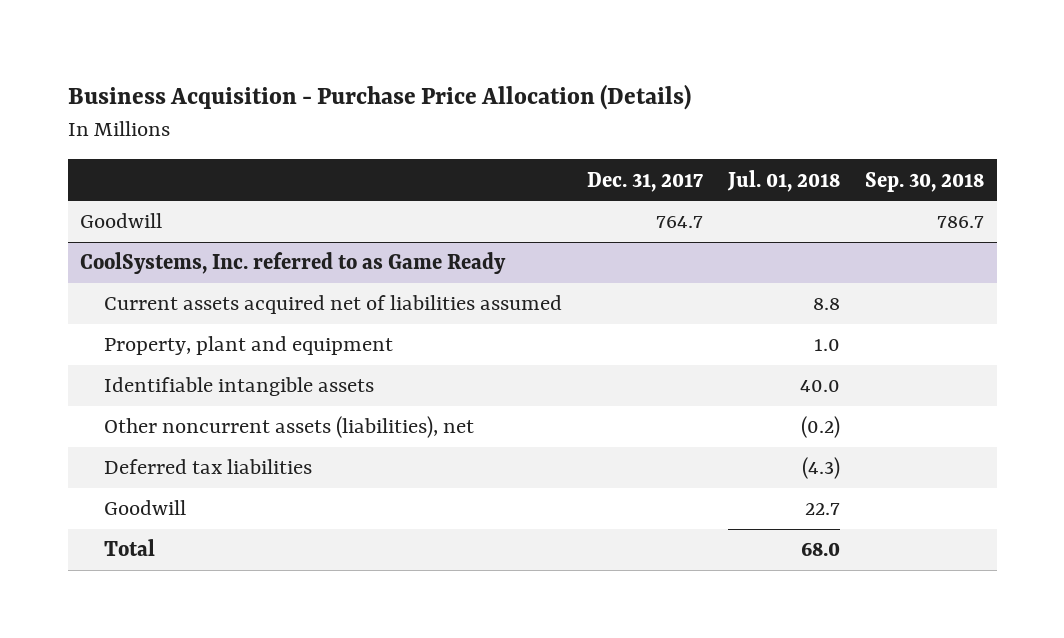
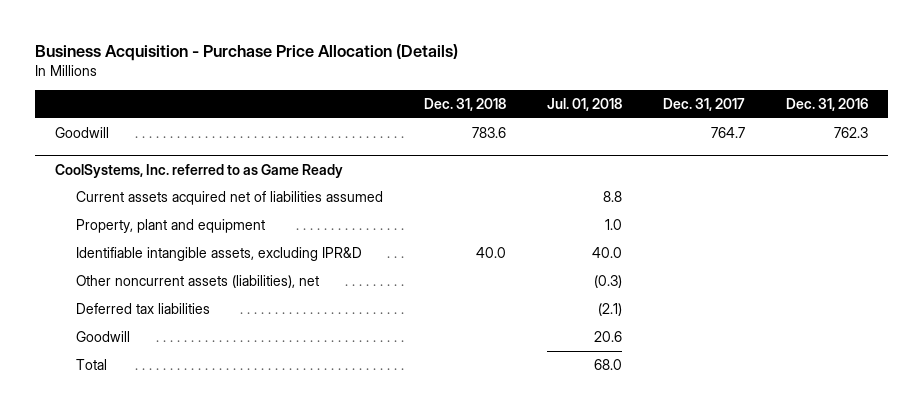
[865,171,985,192] Sep. 30, 2018 -> none
none -> [424,97,507,111] Dec. 31, 2018
none -> [785,97,868,111] Dec. 31, 2016
[104,377,375,397] Identifiable intangible assets -> [76,247,363,262] Identifiable intangible assets, excluding IPR&D
[801,416,841,439] (0.2) -> [594,275,623,289] (0.3)
[802,457,841,480] (4.3) -> [598,303,623,317] (2.1)
[805,503,841,516] 22.7 -> [594,331,623,343] 20.6

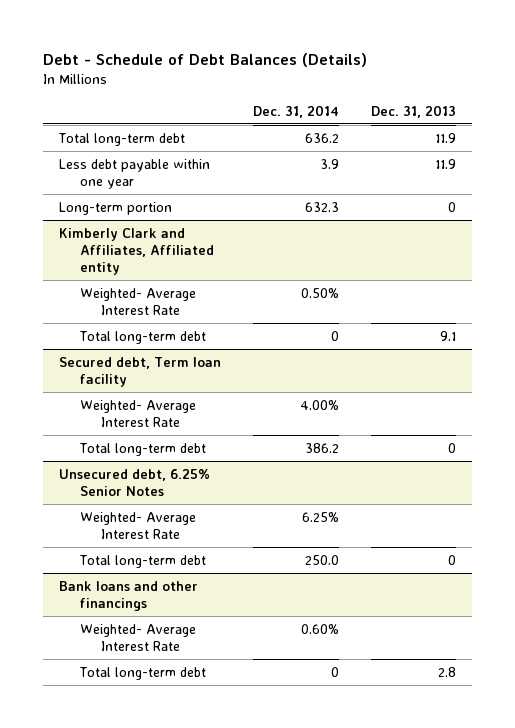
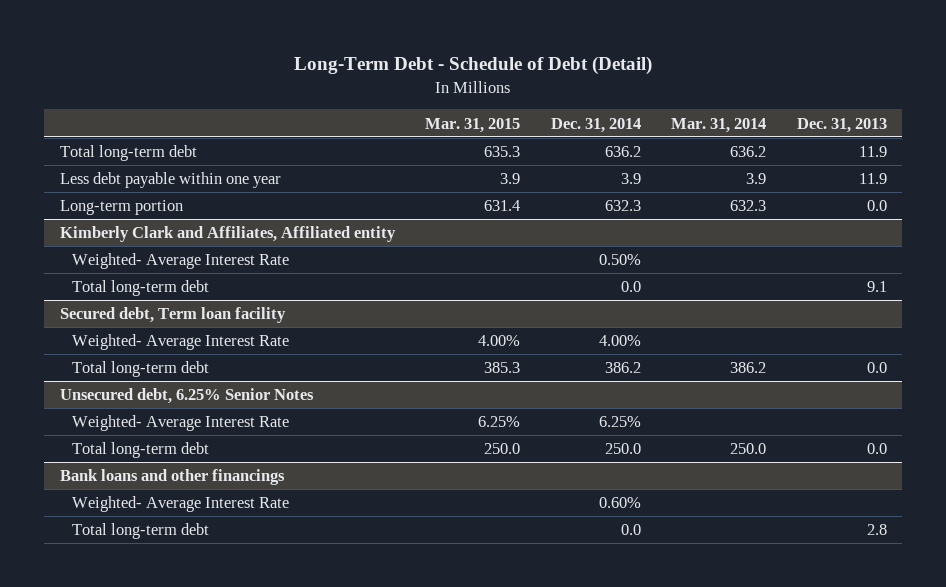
[43,53,368,68] Debt - Schedule of Debt Balances (Details) -> [294,56,653,76] Long-Term Debt - Schedule of Debt (Detail)
none -> [425,117,521,133] Mar. 31, 2015
none -> [671,117,767,133] Mar. 31, 2014
[447,201,456,212] 0 -> [866,200,887,212] 0.0
[330,330,339,341] 0 -> [620,281,641,293] 0.0
[447,442,456,453] 0 -> [866,362,887,374] 0.0
[447,554,456,565] 0 -> [866,443,887,455] 0.0
[330,666,339,677] 0 -> [620,524,641,536] 0.0

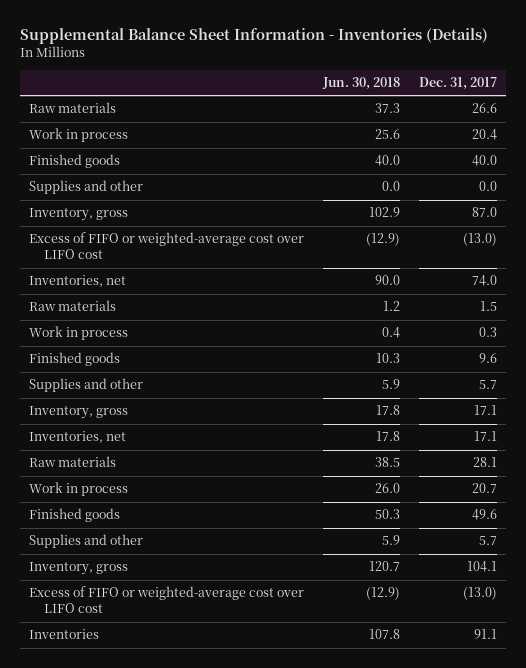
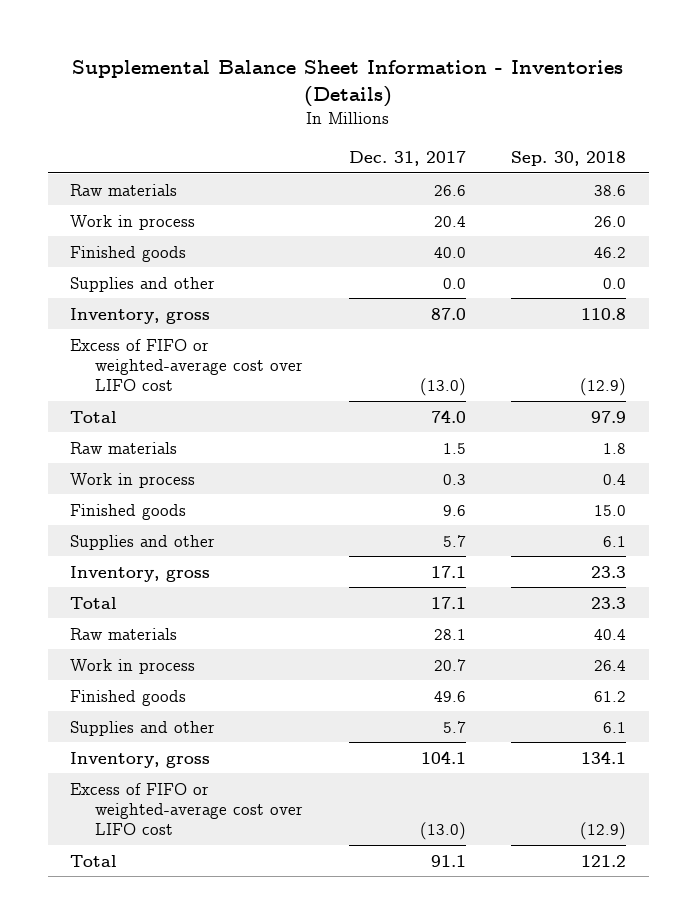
[321,76,400,90] Jun. 30, 2018 -> none
none -> [511,150,627,166] Sep. 30, 2018
[29,275,127,288] Inventories, net -> [70,410,118,423] Total
[29,431,127,444] Inventories, net -> [70,596,118,609] Total
[29,629,100,640] Inventories -> [70,854,118,867] Total

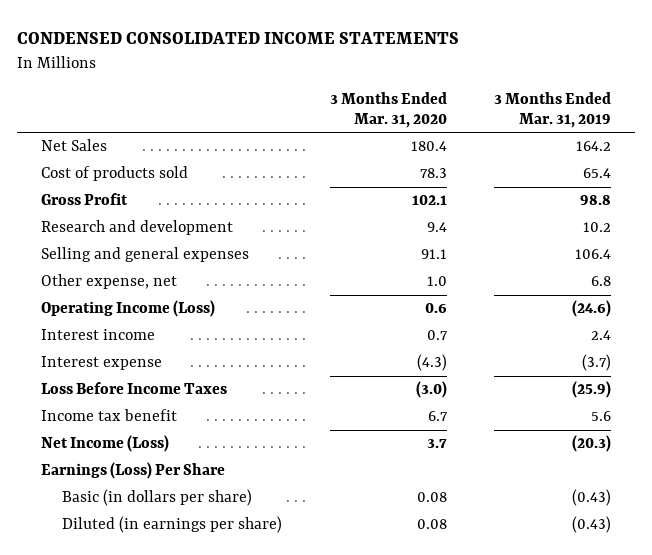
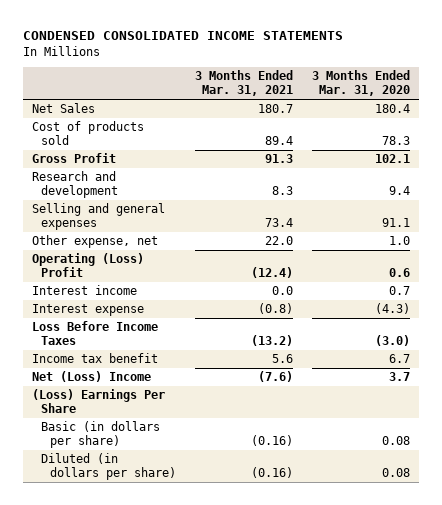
[494,91,612,129] 3 Months Ended Mar. 31, 2019 -> none
none -> [195,70,294,97] 3 Months Ended Mar. 31, 2021
[41,300,216,318] Operating Income (Loss) -> [32,253,145,278] Operating (Loss) Profit
[41,435,170,453] Net Income (Loss) -> [32,371,152,383] Net (Loss) Income
[41,462,226,480] Earnings (Loss) Per Share -> [32,389,166,414] (Loss) Earnings Per Share
[62,516,283,534] Diluted (in earnings per share) -> [41,453,177,481] Diluted (in dollars per share)

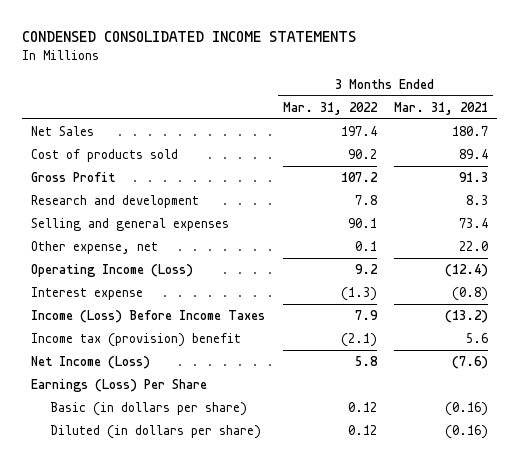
[311,70,410,97] 3 Months Ended Mar. 31, 2020 -> none
none -> [282,101,378,115] Mar. 31, 2022
[32,285,138,296] Interest income -> none
[32,253,145,278] Operating (Loss) Profit -> [30,264,193,278] Operating Income (Loss)
[32,321,159,346] Loss Before Income Taxes -> [30,310,265,324] Income (Loss) Before Income Taxes
[32,353,159,364] Income tax benefit -> [30,333,241,348] Income tax (provision) benefit
[32,371,152,383] Net (Loss) Income -> [30,356,150,370] Net Income (Loss)
[32,389,166,414] (Loss) Earnings Per Share -> [30,379,207,393] Earnings (Loss) Per Share

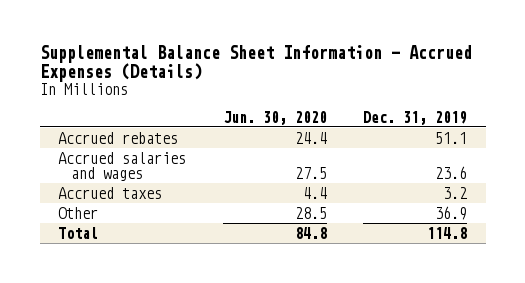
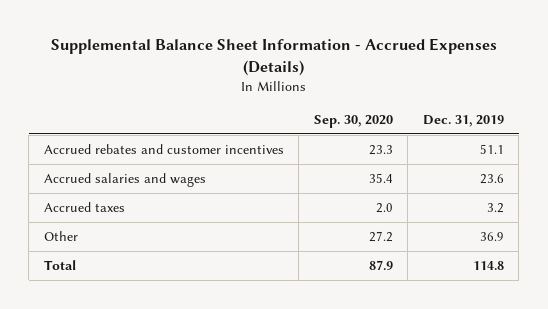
[222,110,327,125] Jun. 30, 2020 -> none
none -> [313,114,393,128] Sep. 30, 2020
[57,131,178,144] Accrued rebates -> [43,143,284,154] Accrued rebates and customer incentives

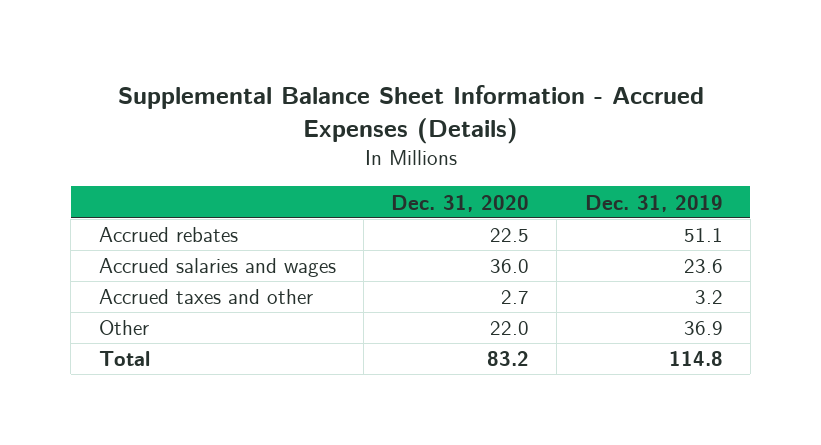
[313,114,393,128] Sep. 30, 2020 -> none
none -> [391,194,530,212] Dec. 31, 2020
[43,143,284,154] Accrued rebates and customer incentives -> [98,227,238,243] Accrued rebates
[43,201,125,212] Accrued taxes -> [98,289,313,305] Accrued taxes and other

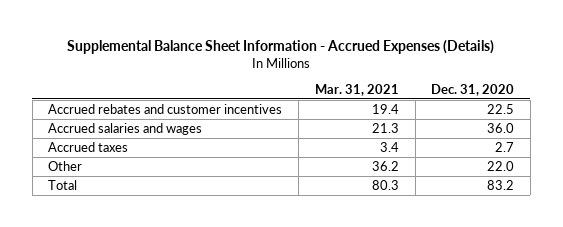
[584,194,723,212] Dec. 31, 2019 -> none
none -> [314,83,399,96] Mar. 31, 2021
[98,227,238,243] Accrued rebates -> [48,103,283,114] Accrued rebates and customer incentives
[98,289,313,305] Accrued taxes and other -> [48,141,129,152] Accrued taxes

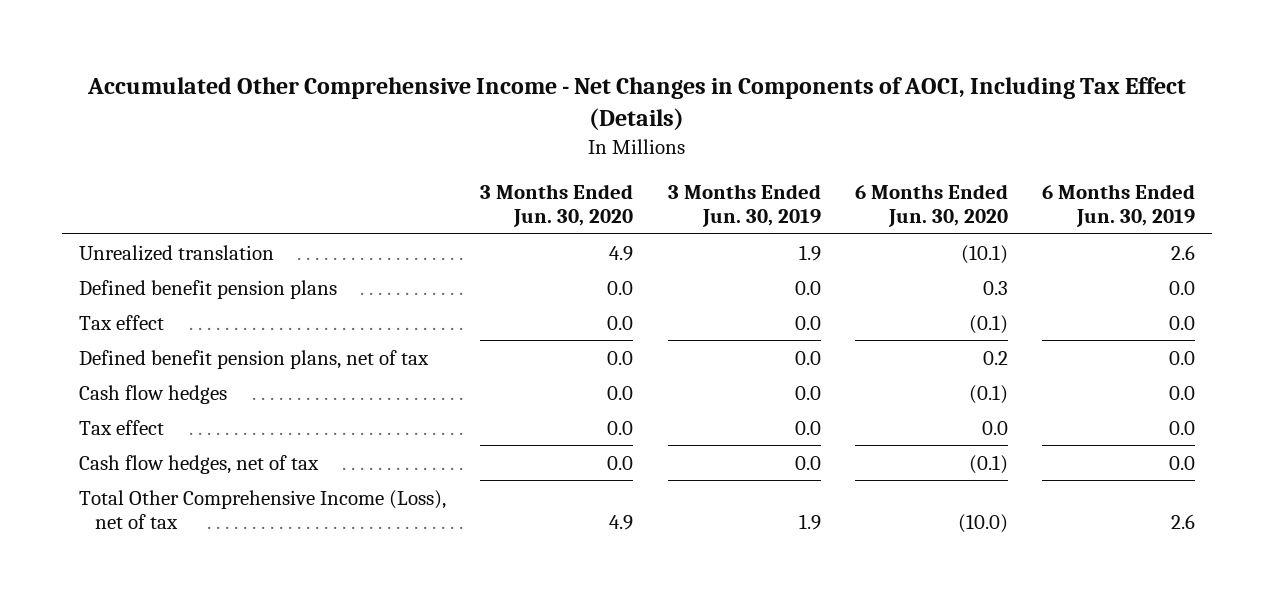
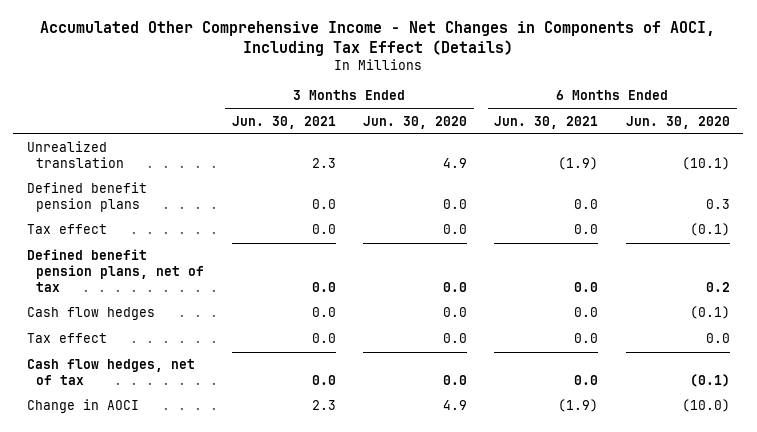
[667,184,821,228] 3 Months Ended Jun. 30, 2019 -> none
[1042,184,1196,228] 6 Months Ended Jun. 30, 2019 -> none
none -> [231,115,336,129] Jun. 30, 2021
none -> [494,115,599,129] Jun. 30, 2021
[79,489,447,529] Total Other Comprehensive Income (Loss), net of tax -> [26,399,139,414] Change in AOCI

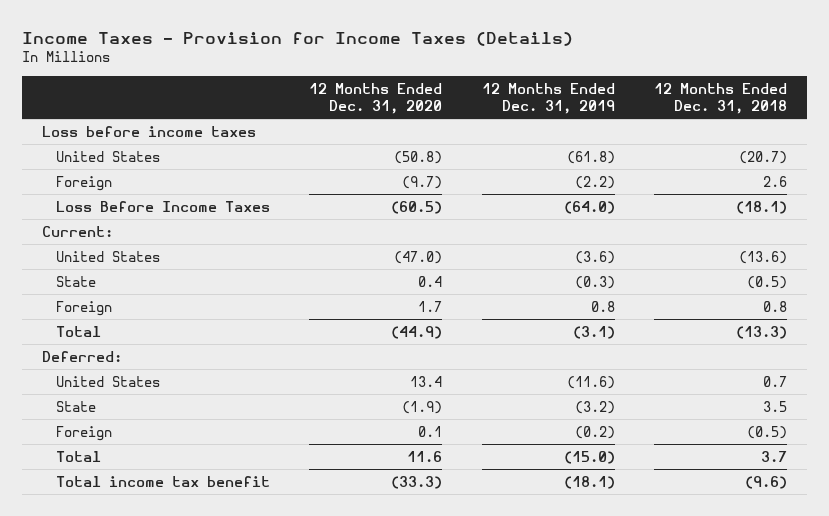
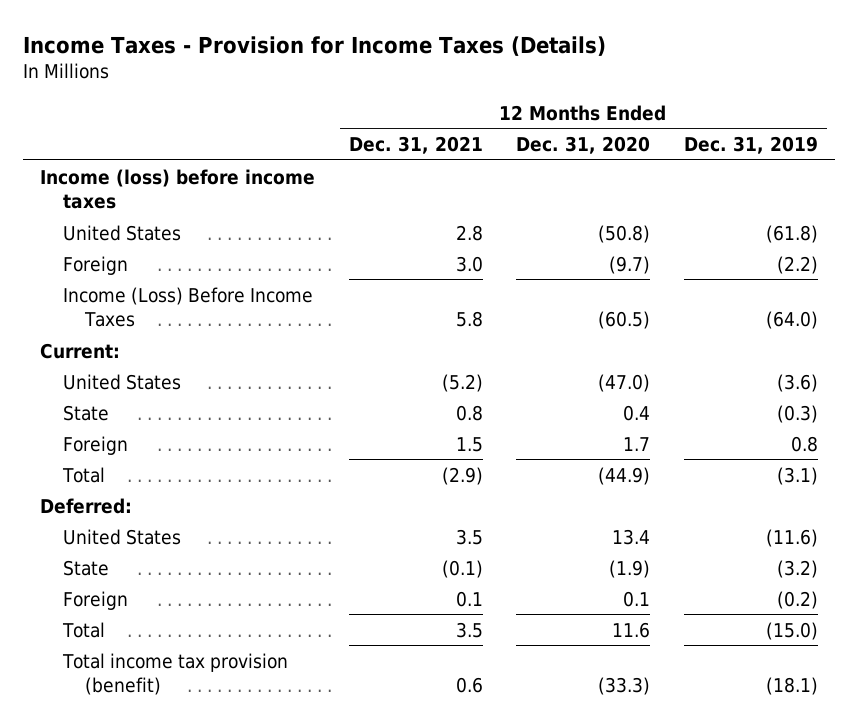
[654,82,788,114] 12 Months Ended Dec. 31, 2018 -> none
none -> [348,136,483,155] Dec. 31, 2021
[42,125,257,137] Loss before income taxes -> [40,168,316,210] Income (loss) before income taxes
[55,200,270,212] Loss Before Income Taxes -> [62,286,313,328] Income (Loss) Before Income Taxes
[55,475,270,487] Total income tax benefit -> [61,652,288,696] Total income tax provision (benefit)

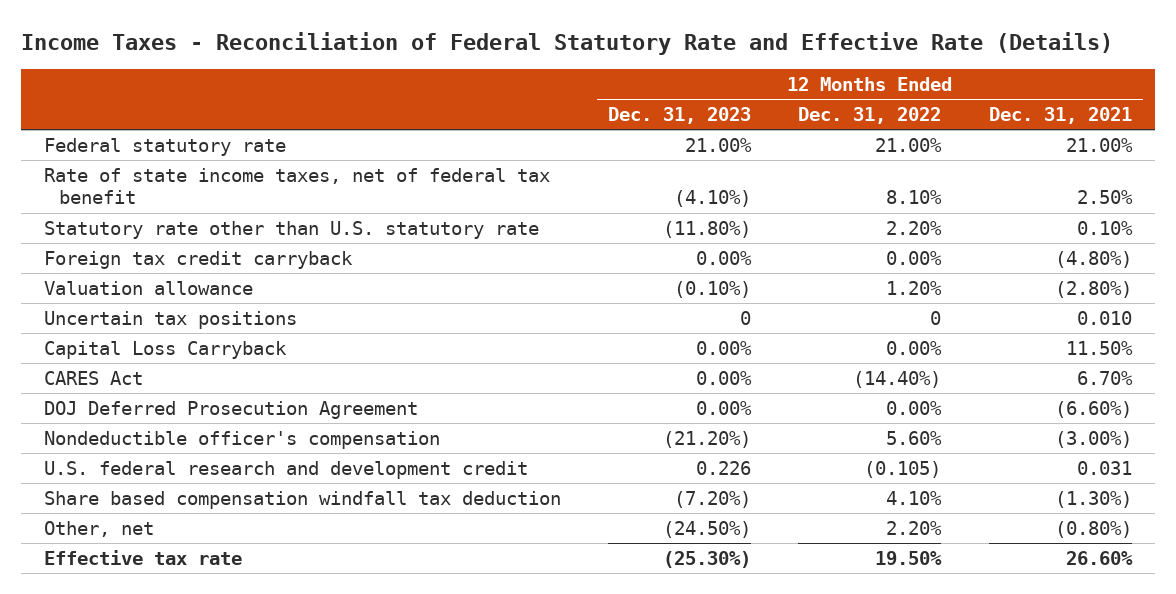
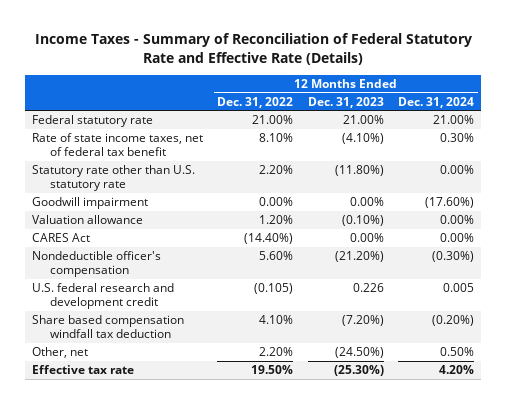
[20,31,1113,55] Income Taxes - Reconciliation of Federal Statutory Rate and Effective Rate (Details) -> [35,32,473,65] Income Taxes - Summary of Reconciliation of Federal Statutory Rate and Effective Rate (Details)
[988,107,1132,125] Dec. 31, 2021 -> none
none -> [398,96,475,108] Dec. 31, 2024
[44,251,354,270] Foreign tax credit carryback -> none
none -> [31,197,148,210] Goodwill impairment
[44,311,298,330] Uncertain tax positions -> none
[44,341,288,360] Capital Loss Carryback -> none
[44,401,419,420] DOJ Deferred Prosecution Agreement -> none

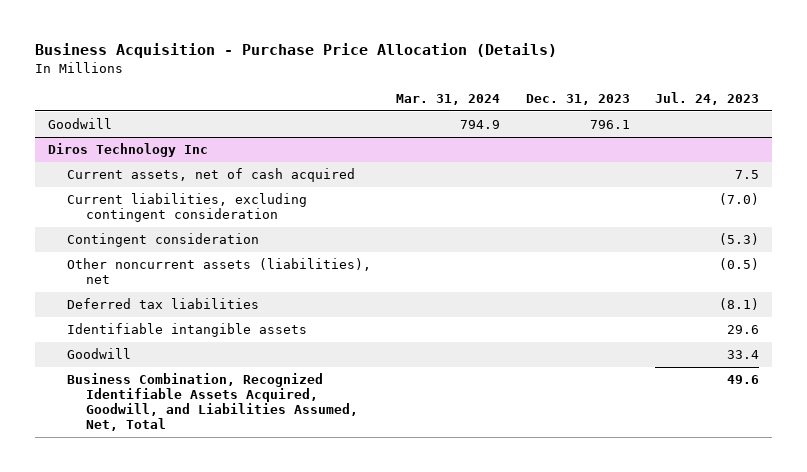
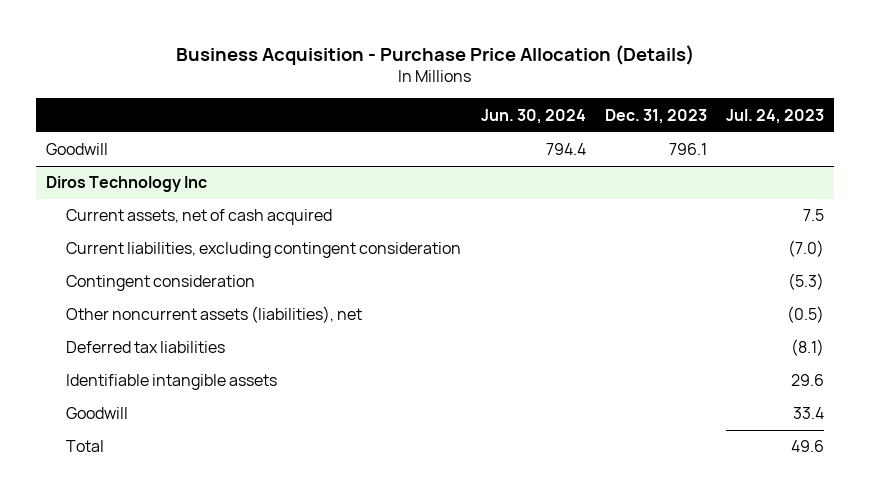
[396,93,501,105] Mar. 31, 2024 -> none
none -> [480,108,586,124] Jun. 30, 2024
[66,373,358,432] Business Combination, Recognized Identifiable Assets Acquired, Goodwill, and Liabilities Assumed, Net, Total -> [66,440,105,453] Total

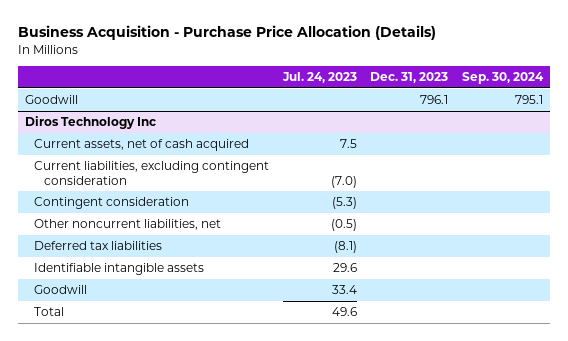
[480,108,586,124] Jun. 30, 2024 -> none
none -> [462,72,545,85] Sep. 30, 2024
[66,306,363,324] Other noncurrent assets (liabilities), net -> [34,219,222,231] Other noncurrent liabilities, net

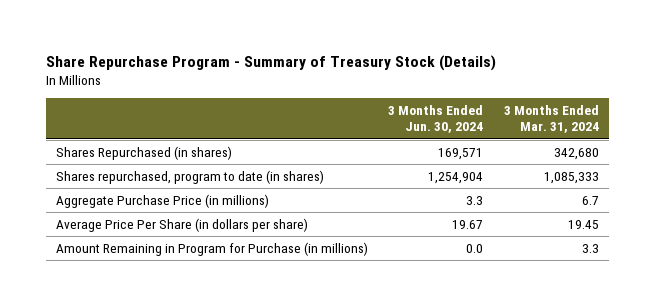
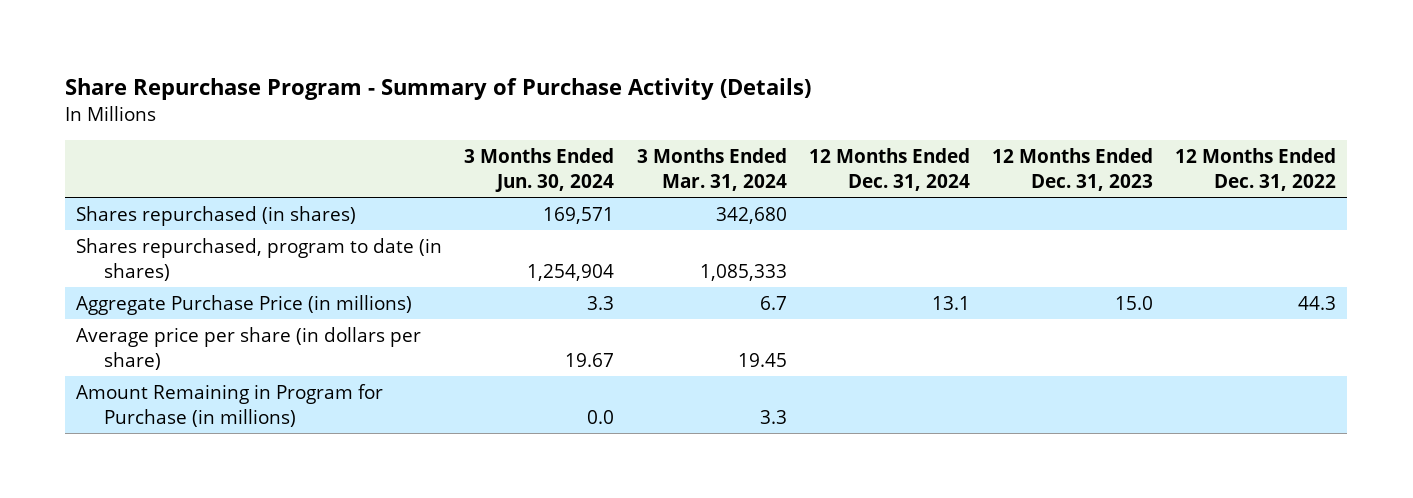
[46,54,497,71] Share Repurchase Program - Summary of Treasury Stock (Details) -> [65,77,812,100] Share Repurchase Program - Summary of Purchase Activity (Details)
none -> [808,148,970,191] 12 Months Ended Dec. 31, 2024
none -> [992,148,1154,191] 12 Months Ended Dec. 31, 2023
none -> [1175,148,1337,191] 12 Months Ended Dec. 31, 2022
[56,145,233,160] Shares Repurchased (in shares) -> [76,206,357,227] Shares repurchased (in shares)
[56,217,309,232] Average Price Per Share (in dollars per share) -> [76,327,422,370] Average price per share (in dollars per share)

